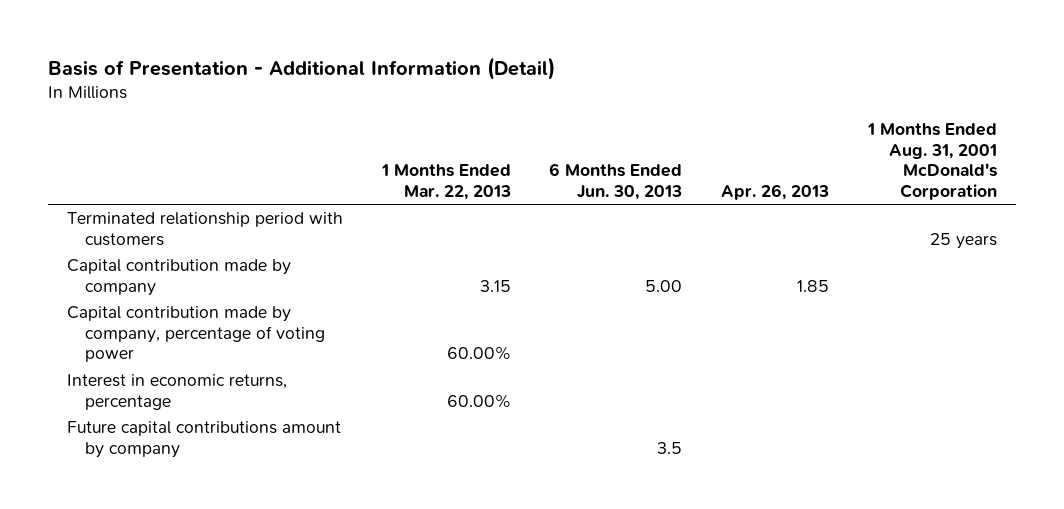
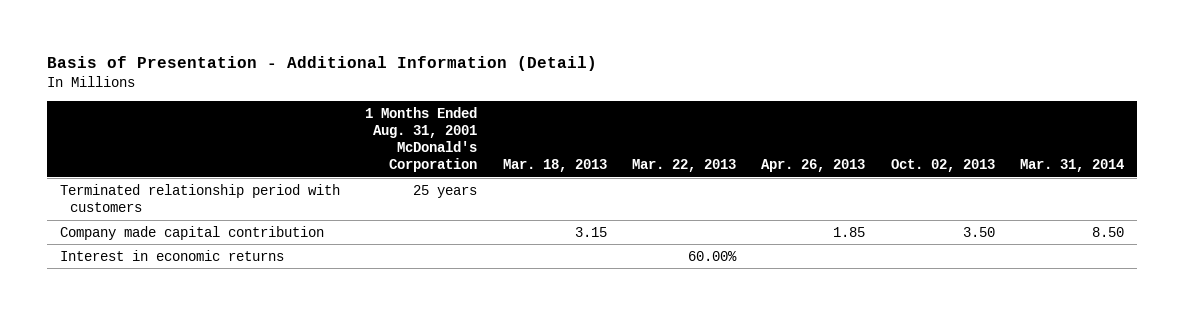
[380,164,511,200] 1 Months Ended Mar. 22, 2013 -> none
[549,163,683,200] 6 Months Ended Jun. 30, 2013 -> none
none -> [502,158,607,172] Mar. 18, 2013
none -> [631,158,736,172] Mar. 22, 2013
none -> [890,158,995,172] Oct. 02, 2013
none -> [1020,158,1125,172] Mar. 31, 2014
[67,306,325,363] Capital contribution made by company, percentage of voting power -> none
[67,421,342,458] Future capital contributions amount by company -> none
[67,259,292,296] Capital contribution made by company -> [59,225,324,240] Company made capital contribution
[67,374,288,410] Interest in economic returns, percentage -> [59,249,284,261] Interest in economic returns

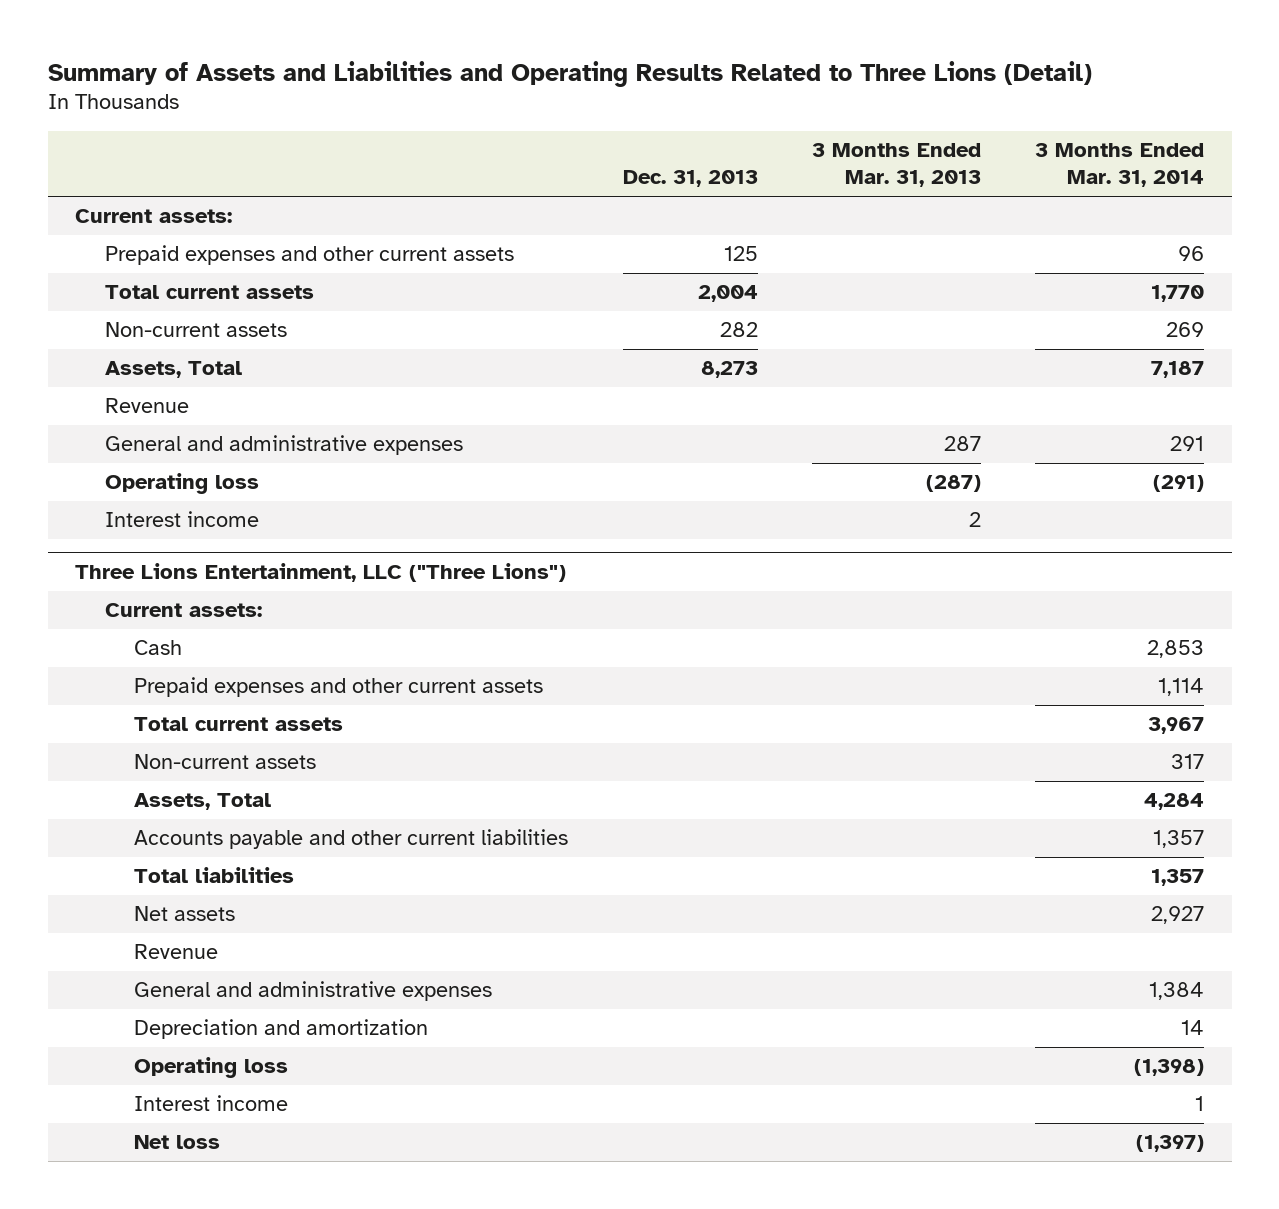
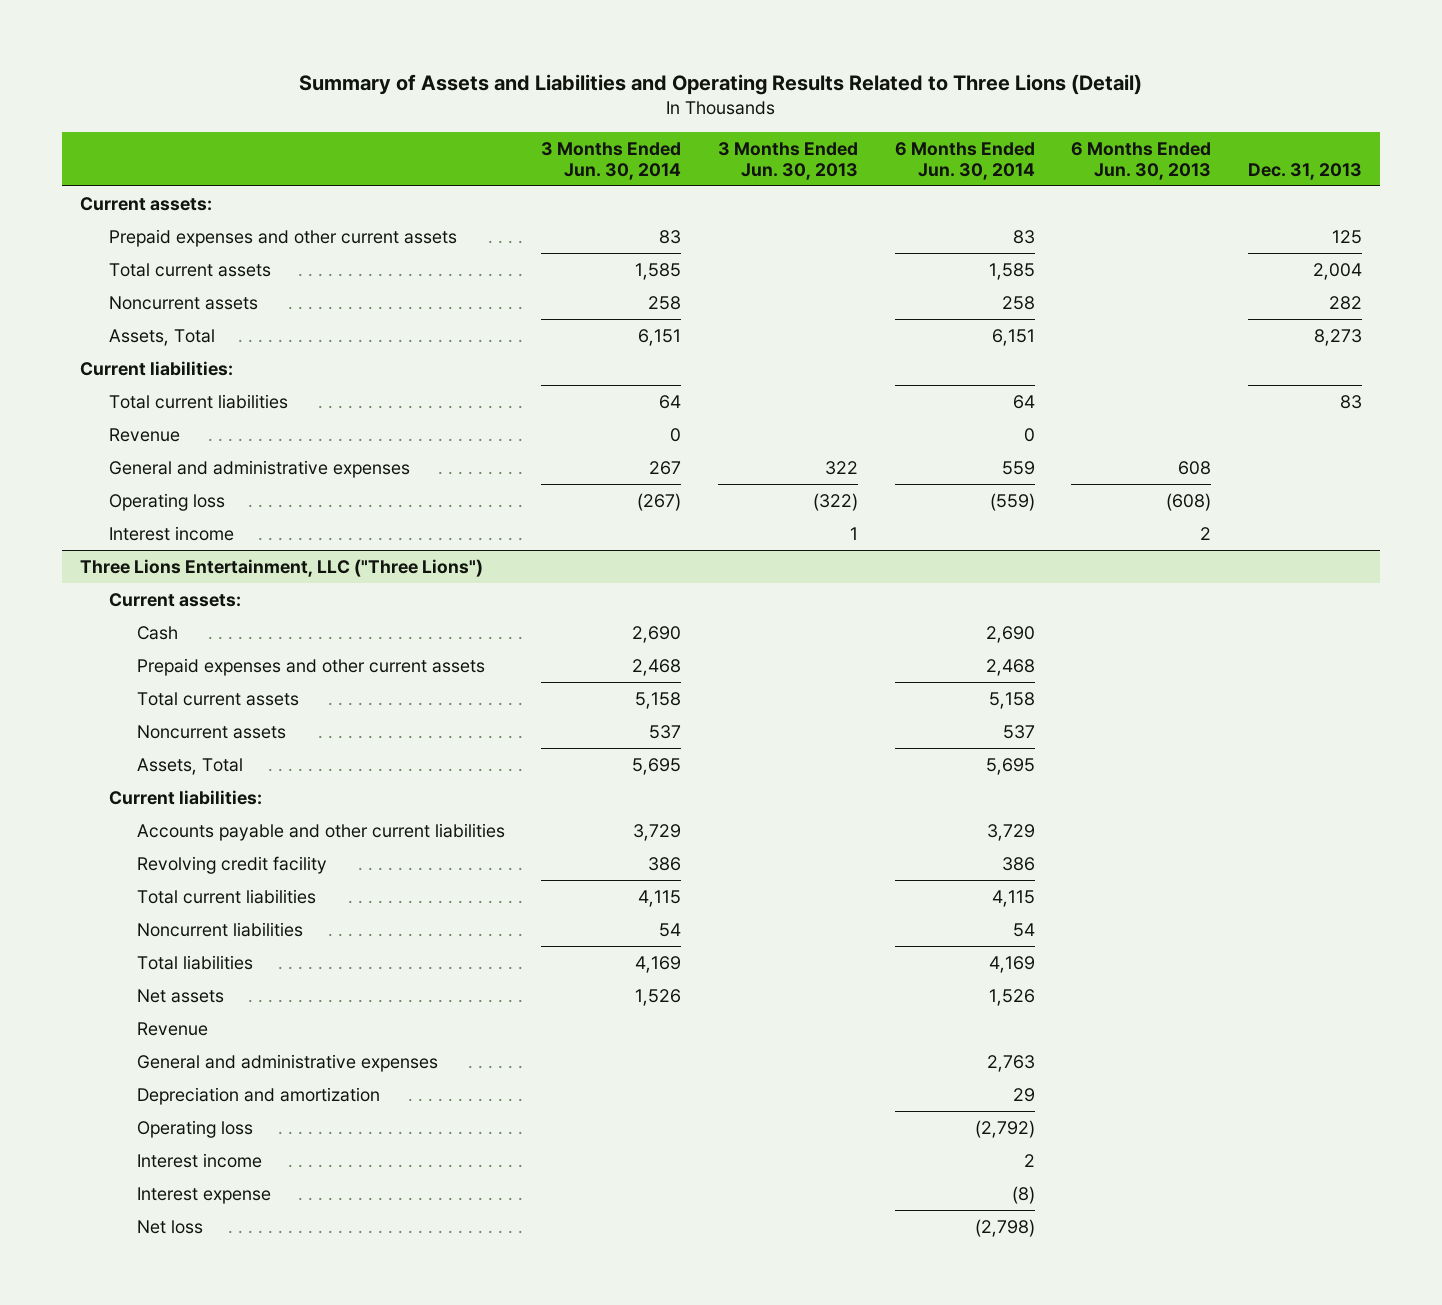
[812,143,982,188] 3 Months Ended Mar. 31, 2013 -> none
[1035,143,1205,188] 3 Months Ended Mar. 31, 2014 -> none
none -> [541,141,682,180] 3 Months Ended Jun. 30, 2014
none -> [717,141,858,180] 3 Months Ended Jun. 30, 2013
none -> [894,141,1035,180] 6 Months Ended Jun. 30, 2014
none -> [1071,141,1212,180] 6 Months Ended Jun. 30, 2013
[104,322,287,338] Non-current assets -> [108,295,258,310] Noncurrent assets
none -> [80,360,234,376] Current liabilities:
none -> [108,393,288,409] Total current liabilities
[134,754,317,770] Non-current assets -> [136,724,286,739] Noncurrent assets
none -> [108,789,262,805] Current liabilities:
none -> [136,855,327,874] Revolving credit facility
none -> [136,888,316,904] Total current liabilities
none -> [136,921,303,937] Noncurrent liabilities
none -> [136,1186,271,1204] Interest expense

